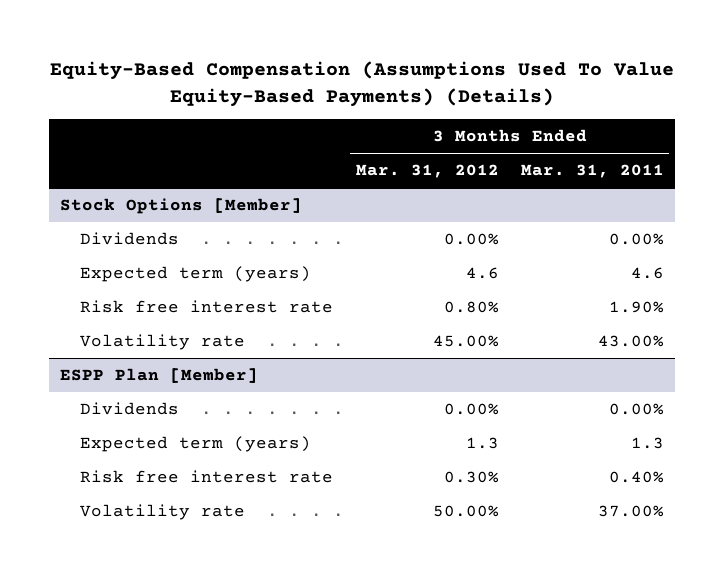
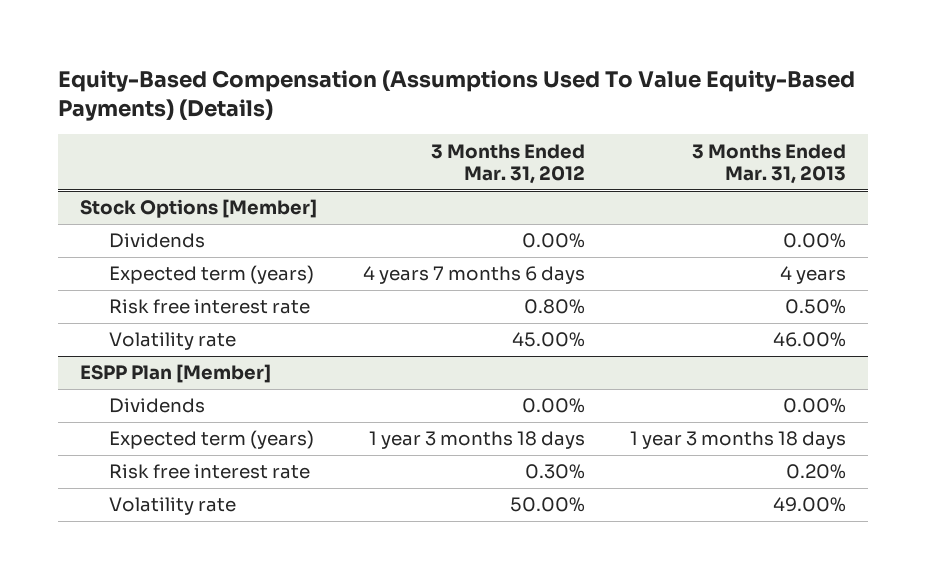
[520,164,664,179] Mar. 31, 2011 -> none
none -> [691,143,846,185] 3 Months Ended Mar. 31, 2013
[465,266,499,279] 4.6 -> [362,266,585,285] 4 years 7 months 6 days
[465,436,499,449] 1.3 -> [368,431,585,450] 1 year 3 months 18 days

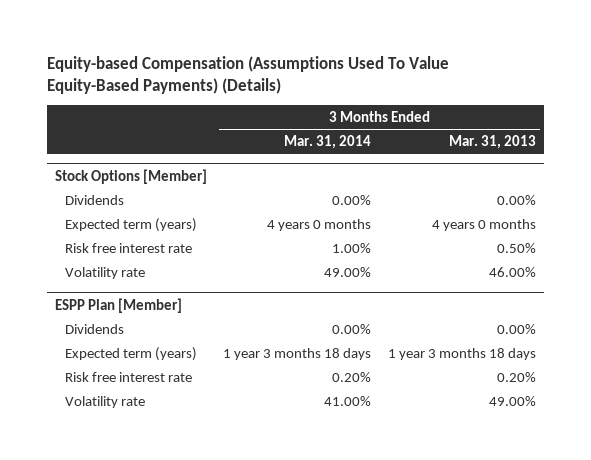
[57,69,855,121] Equity-Based Compensation (Assumptions Used To Value Equity-Based Payments) (Details) -> [46,55,449,94] Equity-based Compensation (Assumptions Used To Value Equity-Based Payments) (Details)
[430,143,585,185] 3 Months Ended Mar. 31, 2012 -> none
none -> [284,135,372,150] Mar. 31, 2014
[779,266,846,285] 4 years -> [432,218,537,231] 4 years 0 months

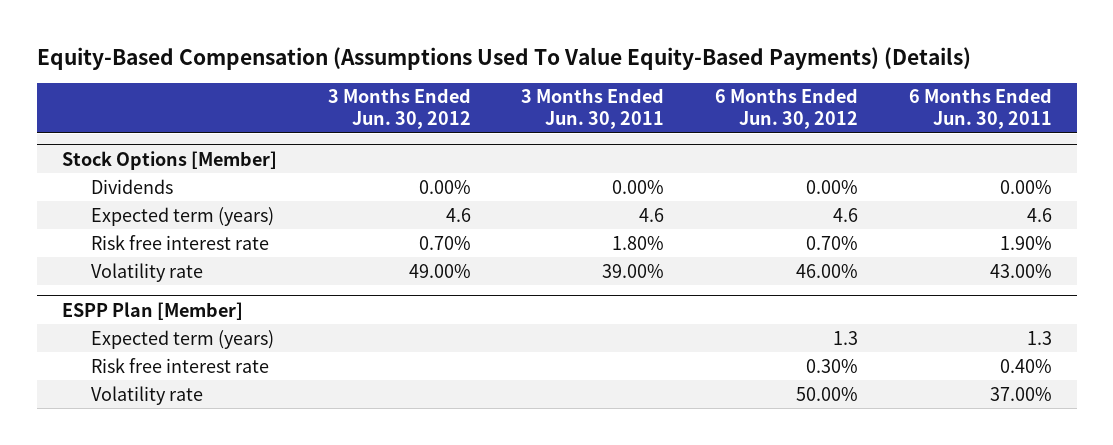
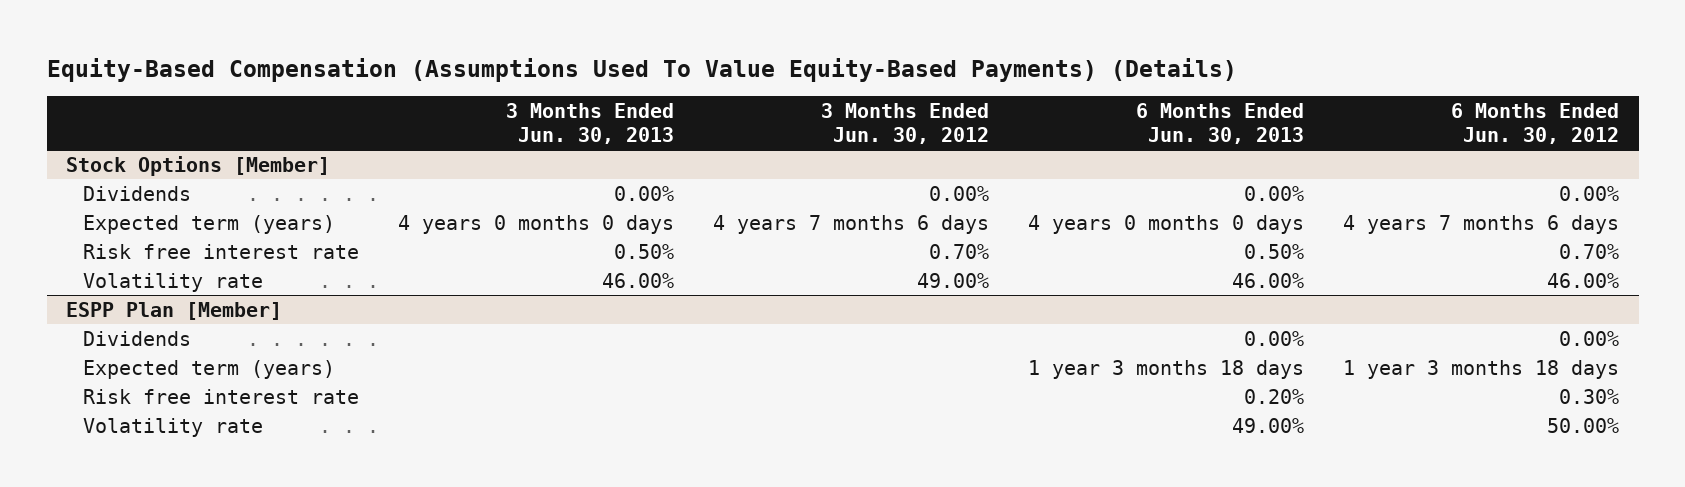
[521,88,665,130] 3 Months Ended Jun. 30, 2011 -> none
[908,88,1052,130] 6 Months Ended Jun. 30, 2011 -> none
none -> [506,103,675,144] 3 Months Ended Jun. 30, 2013
none -> [1136,103,1305,144] 6 Months Ended Jun. 30, 2013
[445,207,471,222] 4.6 -> [713,214,990,234] 4 years 7 months 6 days
[832,207,858,222] 4.6 -> [1343,214,1620,234] 4 years 7 months 6 days
none -> [83,330,192,346] Dividends
[832,330,858,345] 1.3 -> [1343,359,1620,379] 1 year 3 months 18 days

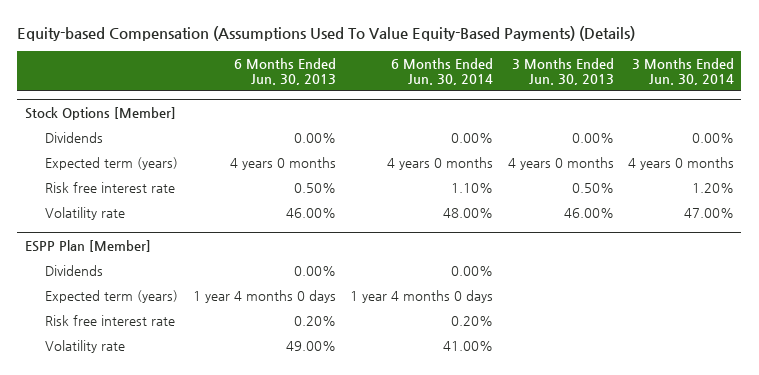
[46,57,1237,82] Equity-Based Compensation (Assumptions Used To Value Equity-Based Payments) (Details) -> [17,25,636,41] Equity-based Compensation (Assumptions Used To Value Equity-Based Payments) (Details)
[821,103,990,144] 3 Months Ended Jun. 30, 2012 -> none
[1451,103,1620,144] 6 Months Ended Jun. 30, 2012 -> none
none -> [391,57,494,86] 6 Months Ended Jun. 30, 2014
none -> [632,57,735,86] 3 Months Ended Jun. 30, 2014
[398,214,675,234] 4 years 0 months 0 days -> [507,157,614,171] 4 years 0 months
[1028,214,1305,234] 4 years 0 months 0 days -> [229,157,336,171] 4 years 0 months
[1028,359,1305,379] 1 year 3 months 18 days -> [192,290,336,304] 1 year 4 months 0 days

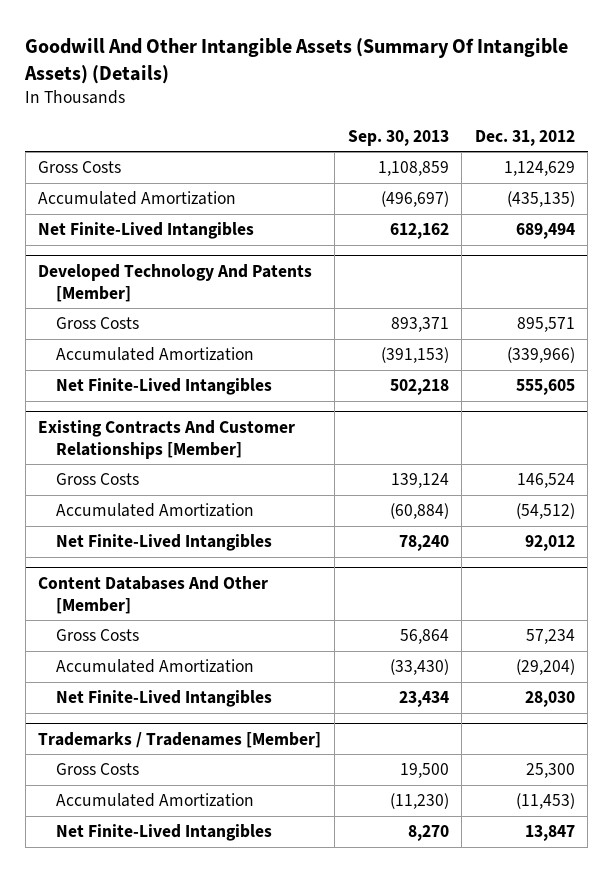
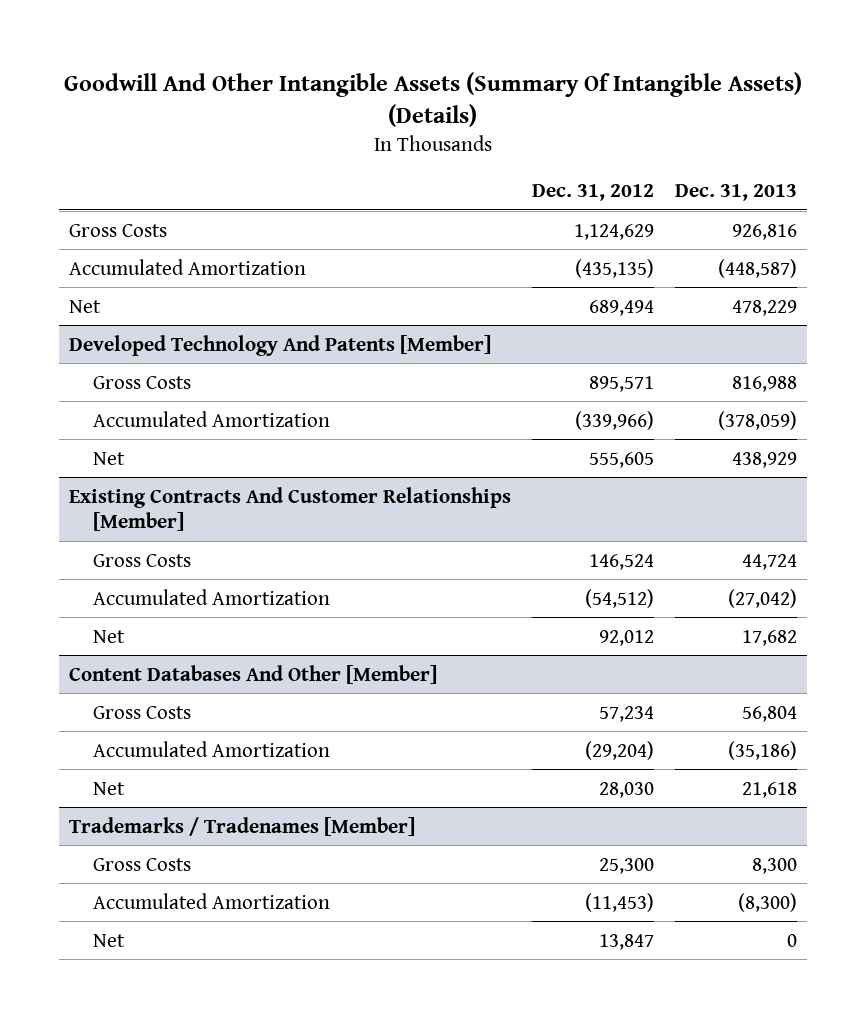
[347,129,449,146] Sep. 30, 2013 -> none
none -> [674,183,797,201] Dec. 31, 2013
[38,222,255,240] Net Finite-Lived Intangibles -> [69,299,102,313] Net
[55,378,272,396] Net Finite-Lived Intangibles -> [92,451,125,465] Net
[55,534,272,552] Net Finite-Lived Intangibles -> [92,629,125,643] Net
[55,690,272,708] Net Finite-Lived Intangibles -> [92,781,125,795] Net
[55,824,272,842] Net Finite-Lived Intangibles -> [92,933,125,947] Net

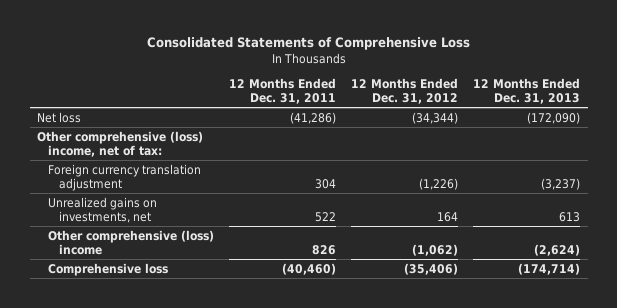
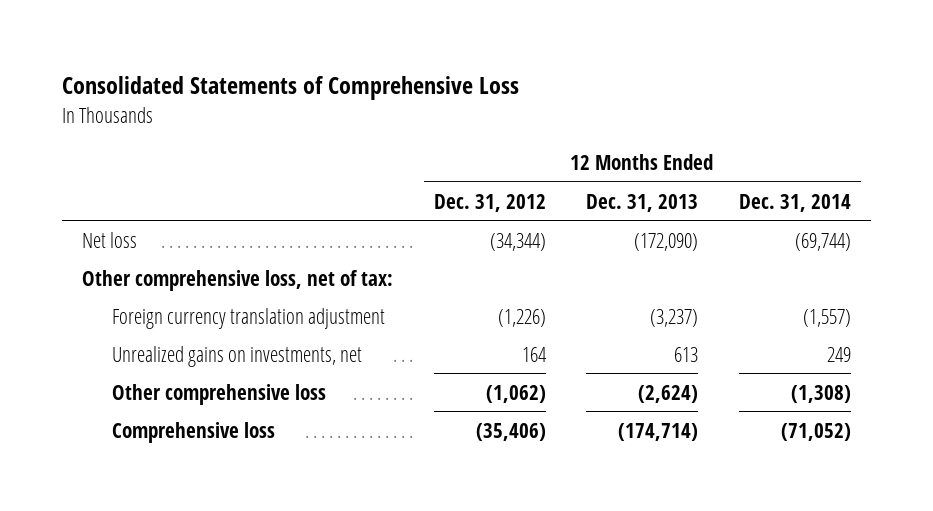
[229,77,337,104] 12 Months Ended Dec. 31, 2011 -> none
none -> [739,193,852,212] Dec. 31, 2014
[37,130,204,157] Other comprehensive (loss) income, net of tax: -> [82,269,394,291] Other comprehensive loss, net of tax:
[48,229,215,255] Other comprehensive (loss) income -> [111,383,326,405] Other comprehensive loss

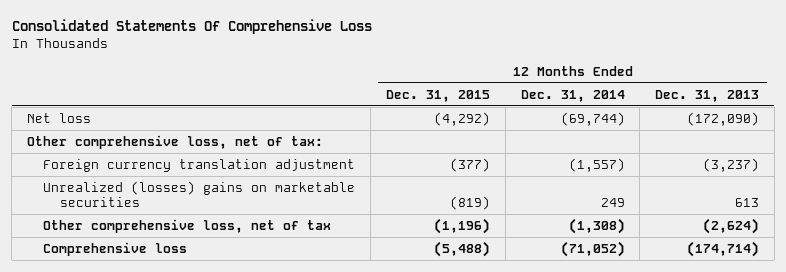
[61,76,519,101] Consolidated Statements of Comprehensive Loss -> [11,18,372,34] Consolidated Statements Of Comprehensive Loss
[433,193,546,212] Dec. 31, 2012 -> none
none -> [386,89,491,102] Dec. 31, 2015
[111,345,362,367] Unrealized gains on investments, net -> [43,180,356,208] Unrealized (losses) gains on marketable securities
[111,383,326,405] Other comprehensive loss -> [43,218,332,233] Other comprehensive loss, net of tax

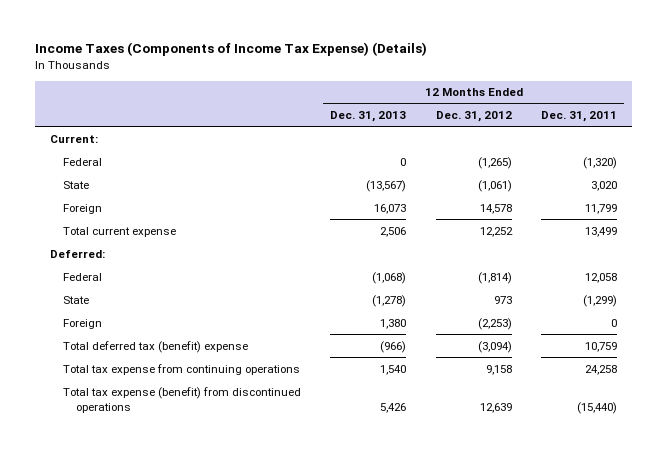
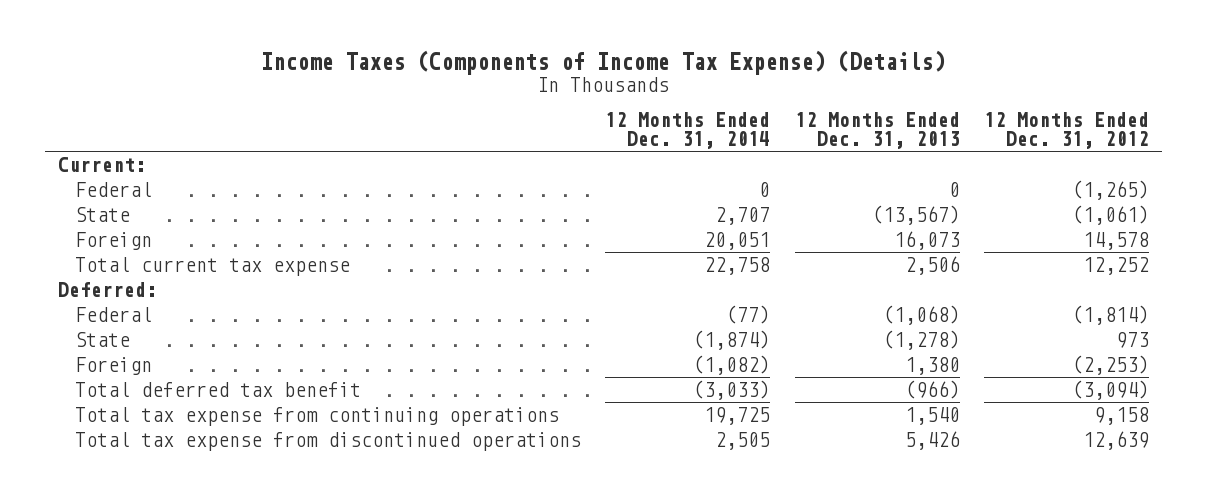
[540,111,617,123] Dec. 31, 2011 -> none
none -> [605,112,771,150] 12 Months Ended Dec. 31, 2014
[62,226,176,237] Total current expense -> [74,256,350,276] Total current tax expense
[62,340,248,353] Total deferred tax (benefit) expense -> [74,381,361,397] Total deferred tax benefit
[62,386,301,413] Total tax expense (benefit) from discontinued operations -> [74,431,581,451] Total tax expense from discontinued operations

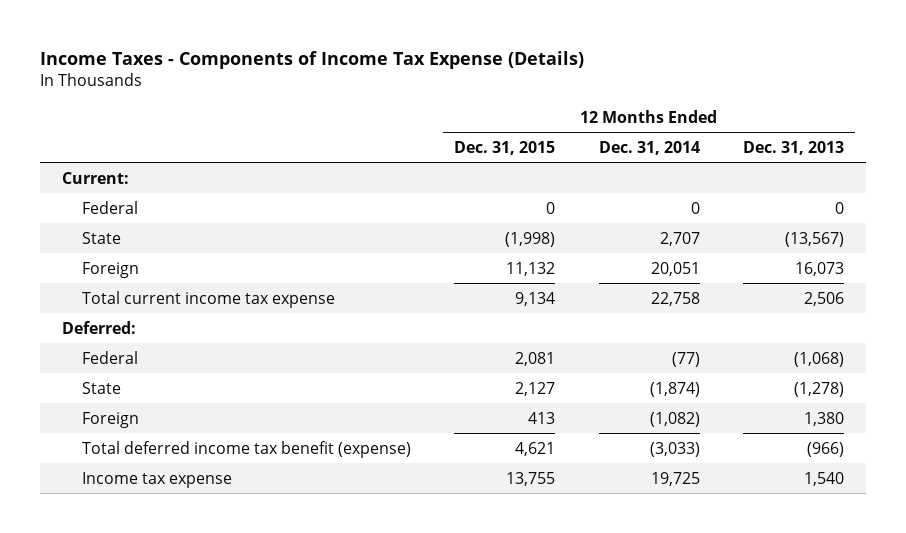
[261,50,946,76] Income Taxes (Components of Income Tax Expense) (Details) -> [40,51,585,70] Income Taxes - Components of Income Tax Expense (Details)
[984,112,1150,150] 12 Months Ended Dec. 31, 2012 -> none
none -> [454,141,556,156] Dec. 31, 2015
[74,256,350,276] Total current tax expense -> [81,290,335,308] Total current income tax expense
[74,431,581,451] Total tax expense from discontinued operations -> none
[74,381,361,397] Total deferred tax benefit -> [81,440,411,458] Total deferred income tax benefit (expense)
[74,406,559,426] Total tax expense from continuing operations -> [81,471,232,488] Income tax expense

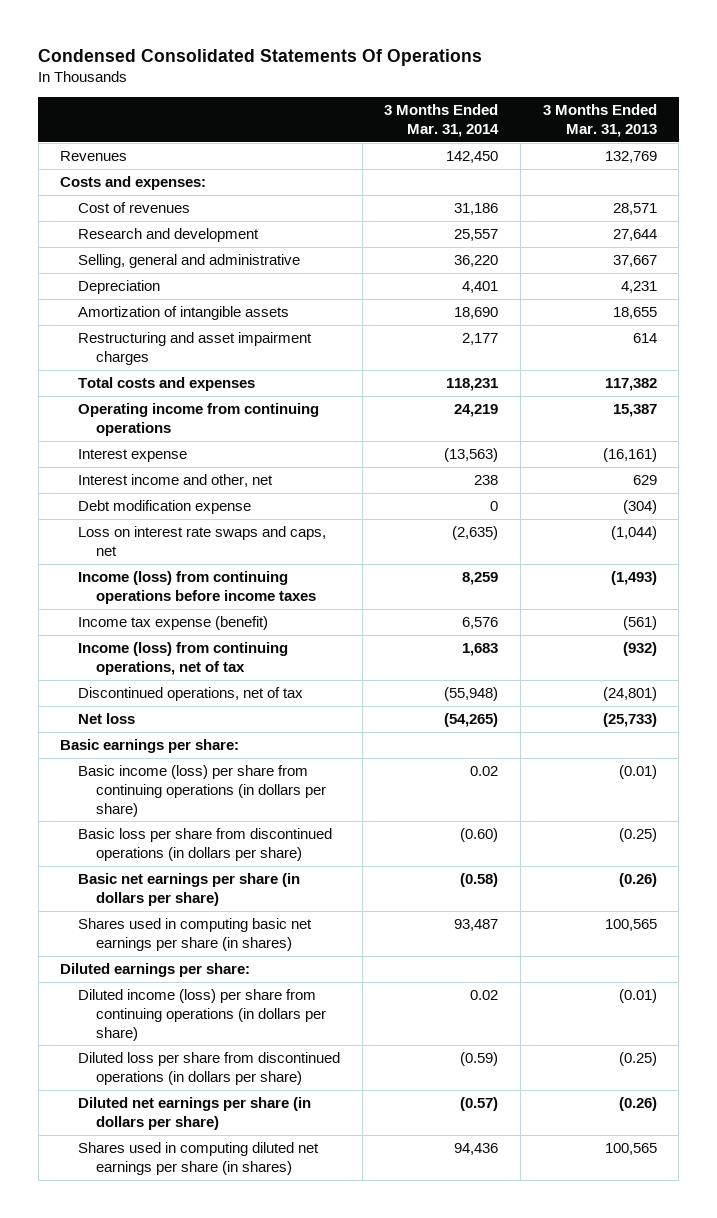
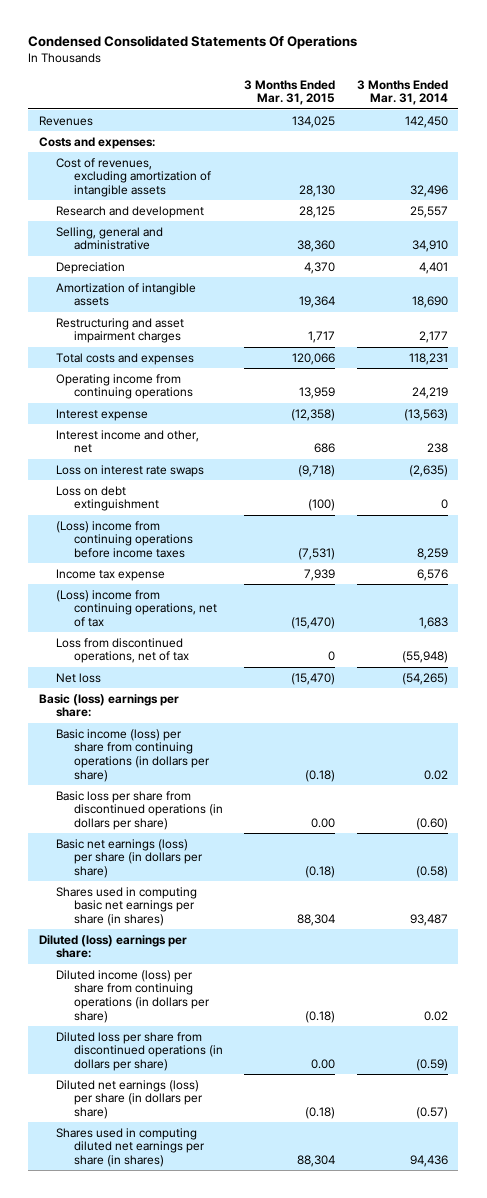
[542,104,657,137] 3 Months Ended Mar. 31, 2013 -> none
none -> [244,79,336,106] 3 Months Ended Mar. 31, 2015
[78,202,191,214] Cost of revenues -> [56,157,211,198] Cost of revenues, excluding amortization of intangible assets
[454,203,499,216] 31,186 -> [409,185,448,198] 32,496
[454,255,499,268] 36,220 -> [411,240,448,253] 34,910
[78,500,252,515] Debt modification expense -> none
[78,526,327,556] Loss on interest rate swaps and caps, net -> [56,464,205,477] Loss on interest rate swaps
none -> [56,485,159,512] Loss on debt extinguishment
[78,571,316,604] Income (loss) from continuing operations before income taxes -> [56,520,193,559] (Loss) income from continuing operations before income taxes
[78,616,269,631] Income tax expense (benefit) -> [56,568,166,581] Income tax expense
[78,642,289,675] Income (loss) from continuing operations, net of tax -> [56,589,217,628] (Loss) income from continuing operations, net of tax
[78,687,304,702] Discontinued operations, net of tax -> [56,637,189,664] Loss from discontinued operations, net of tax
[60,739,240,754] Basic earnings per share: -> [38,693,179,718] Basic (loss) earnings per share:
[78,873,301,906] Basic net earnings per share (in dollars per share) -> [56,838,203,879] Basic net earnings (loss) per share (in dollars per share)
[60,963,251,978] Diluted earnings per share: -> [38,934,187,959] Diluted (loss) earnings per share:
[78,1097,312,1130] Diluted net earnings per share (in dollars per share) -> [56,1079,203,1120] Diluted net earnings (loss) per share (in dollars per share)

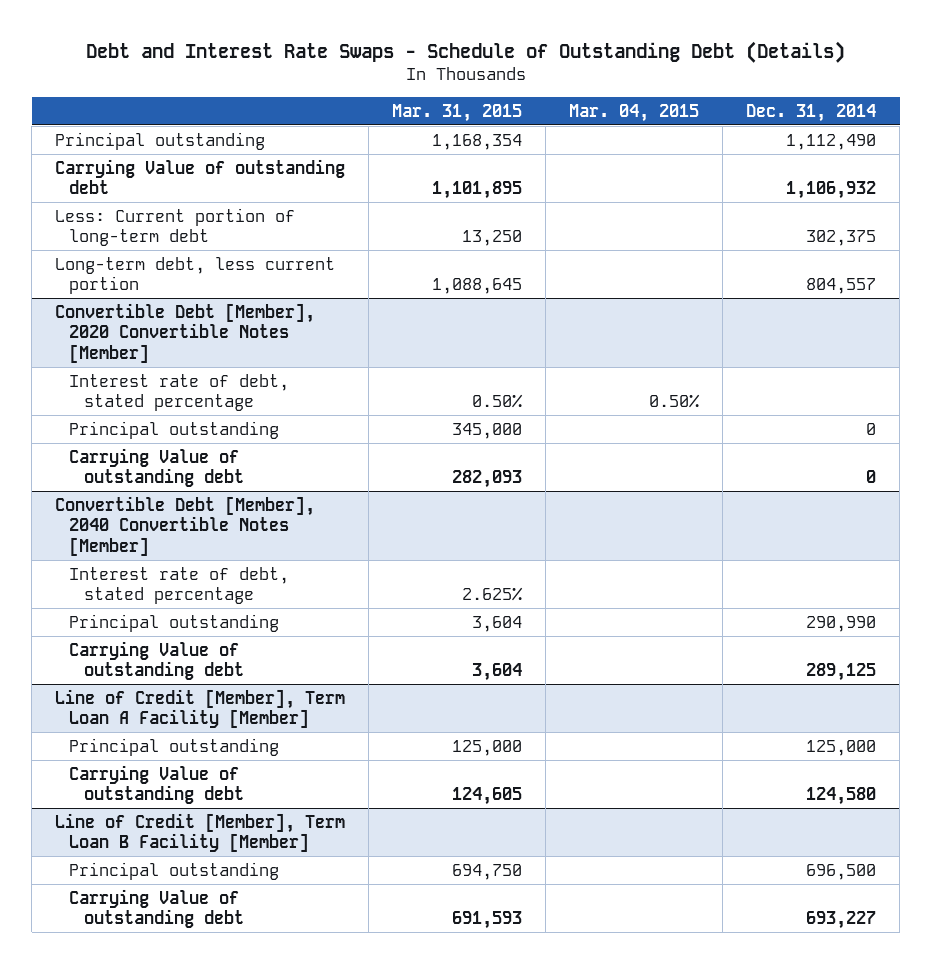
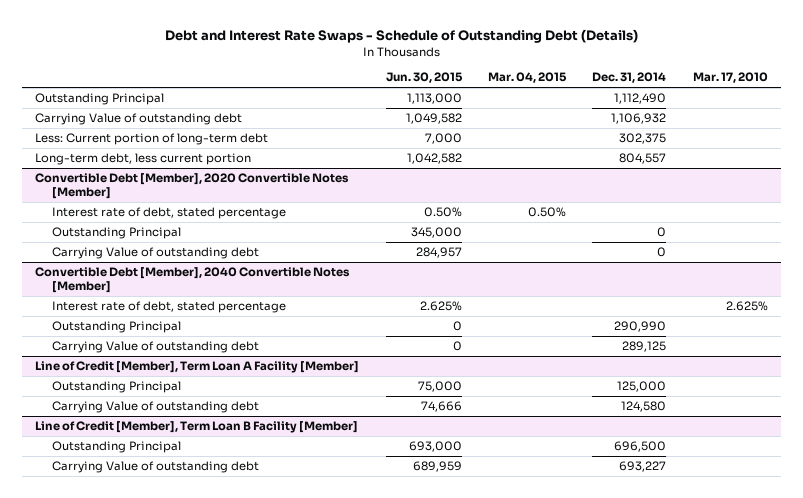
[392,103,523,122] Mar. 31, 2015 -> none
none -> [385,72,463,84] Jun. 30, 2015
none -> [692,72,768,84] Mar. 17, 2010
[55,131,266,150] Principal outstanding -> [35,93,165,106] Outstanding Principal
[69,420,280,439] Principal outstanding -> [52,227,182,240] Outstanding Principal
[69,613,280,632] Principal outstanding -> [52,321,182,334] Outstanding Principal
[69,737,280,756] Principal outstanding -> [52,381,182,394] Outstanding Principal
[69,861,280,880] Principal outstanding -> [52,441,182,454] Outstanding Principal

